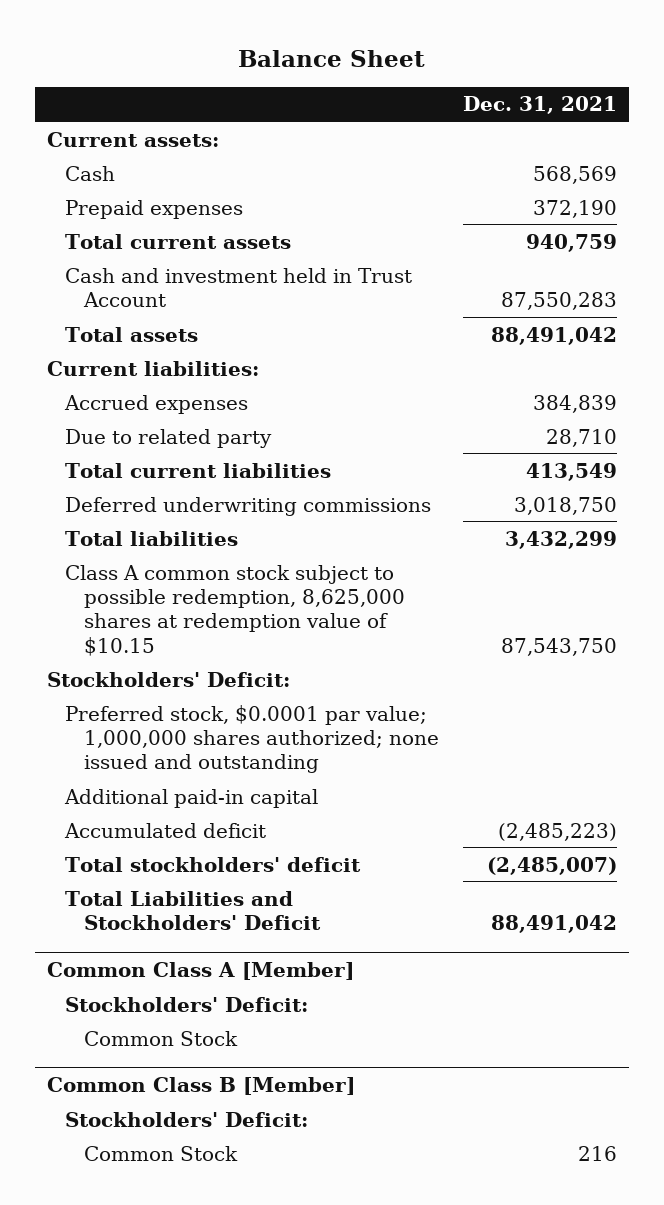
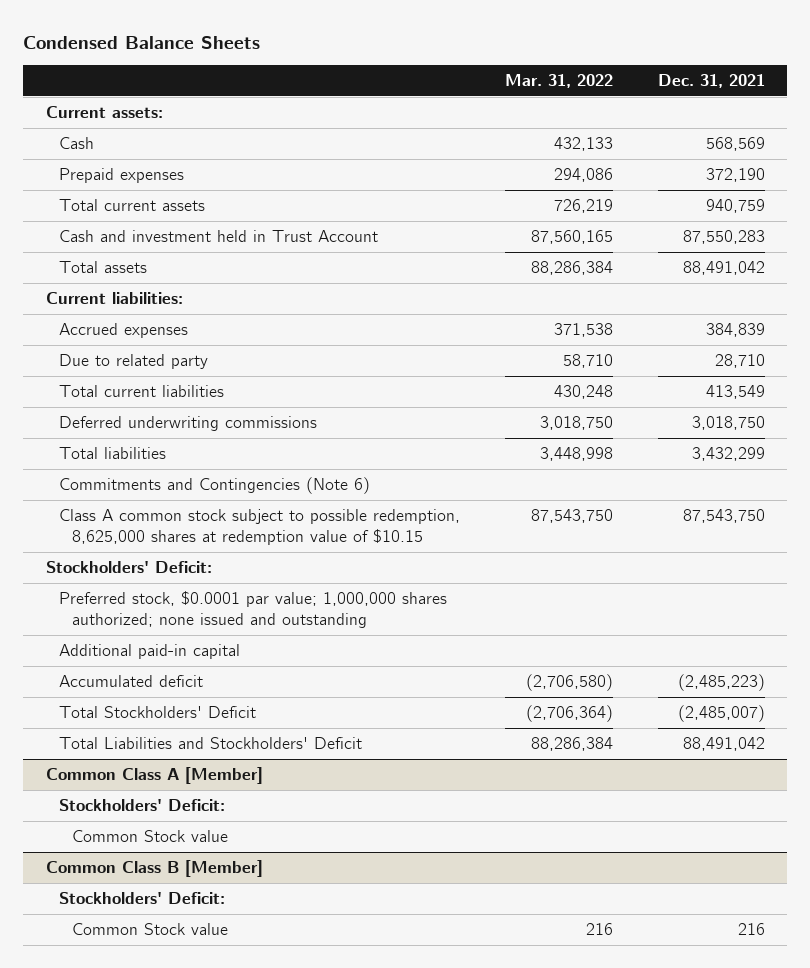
[238,49,426,67] Balance Sheet -> [23,35,261,49] Condensed Balance Sheets
none -> [504,73,613,88] Mar. 31, 2022
none -> [58,477,370,495] Commitments and Contingencies (Note 6)
[65,856,362,872] Total stockholders' deficit -> [58,706,256,719] Total Stockholders' Deficit
[83,1030,238,1046] Common Stock -> [71,830,228,843] Common Stock value
[83,1145,238,1161] Common Stock -> [71,923,228,936] Common Stock value

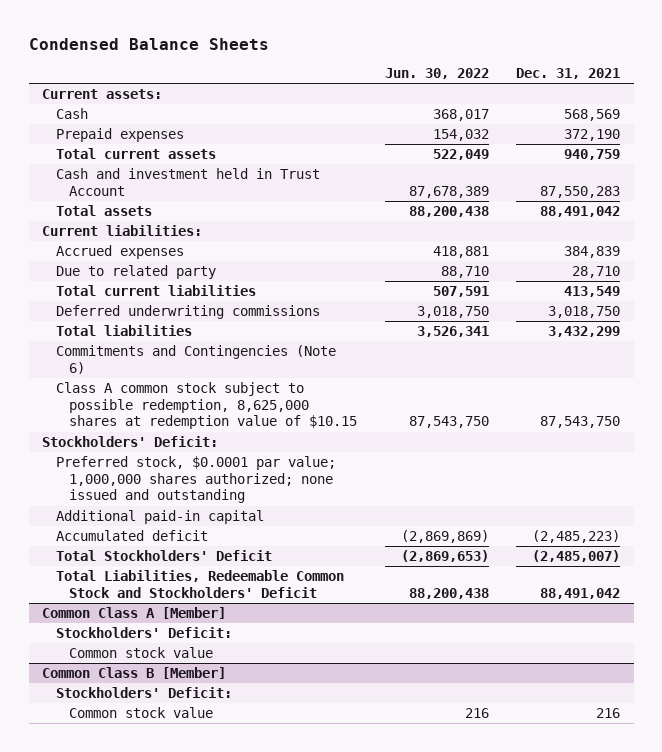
[504,73,613,88] Mar. 31, 2022 -> none
none -> [384,68,489,80] Jun. 30, 2022
[58,737,362,750] Total Liabilities and Stockholders' Deficit -> [55,570,344,598] Total Liabilities, Redeemable Common Stock and Stockholders' Deficit
[71,830,228,843] Common Stock value -> [69,647,214,659] Common stock value
[71,923,228,936] Common Stock value -> [69,707,214,719] Common stock value

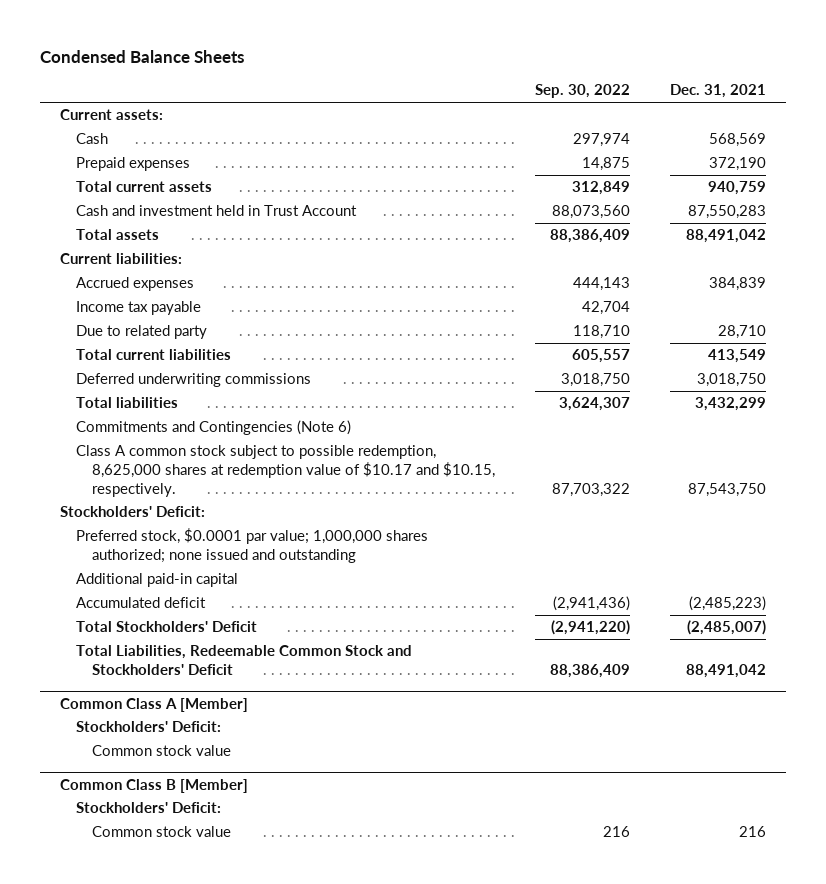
[384,68,489,80] Jun. 30, 2022 -> none
none -> [534,84,630,99] Sep. 30, 2022
none -> [75,301,201,316] Income tax payable
[55,382,358,430] Class A common stock subject to possible redemption, 8,625,000 shares at redemption value of $10.15 -> [75,445,495,497] Class A common stock subject to possible redemption, 8,625,000 shares at redemption value of $10.17 and $10.15, respectively.

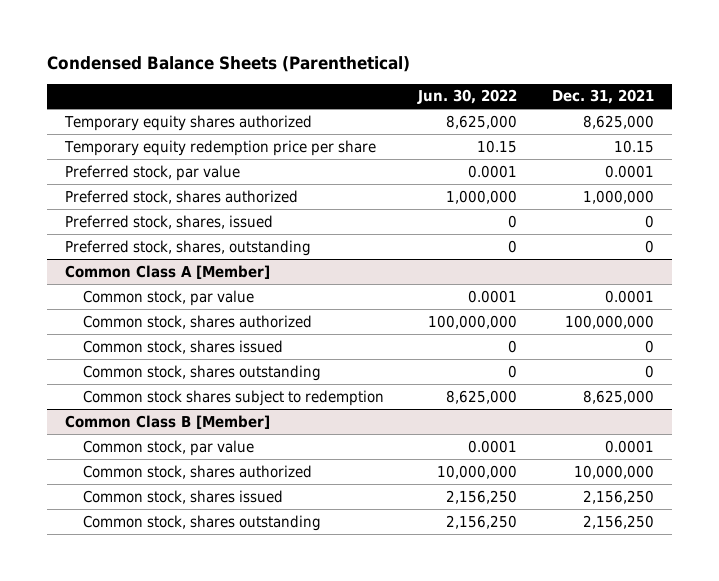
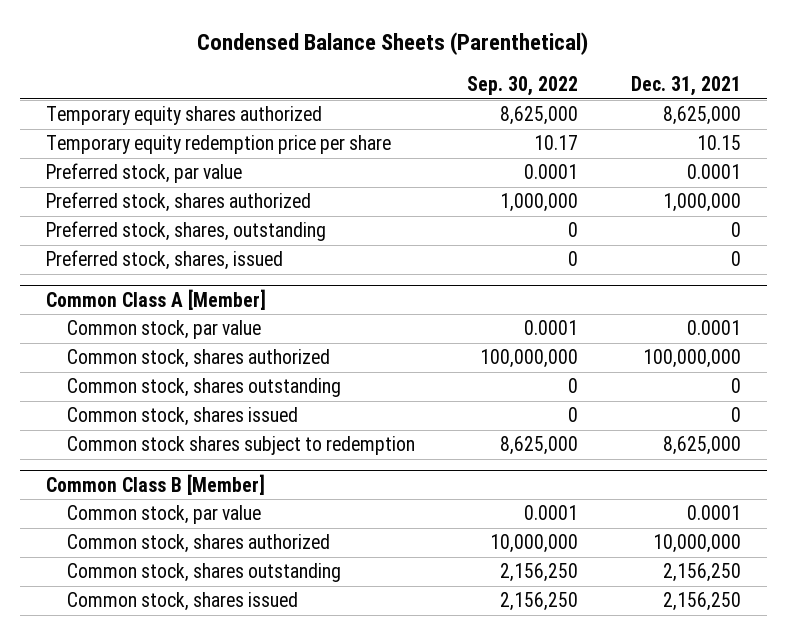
[417,89,518,105] Jun. 30, 2022 -> none
none -> [467,75,579,96] Sep. 30, 2022
[64,214,273,229] Preferred stock, shares, issued -> [46,250,284,271] Preferred stock, shares, issued
[82,339,283,354] Common stock, shares issued -> [66,407,298,427] Common stock, shares issued
[82,489,283,504] Common stock, shares issued -> [66,592,298,612] Common stock, shares issued

